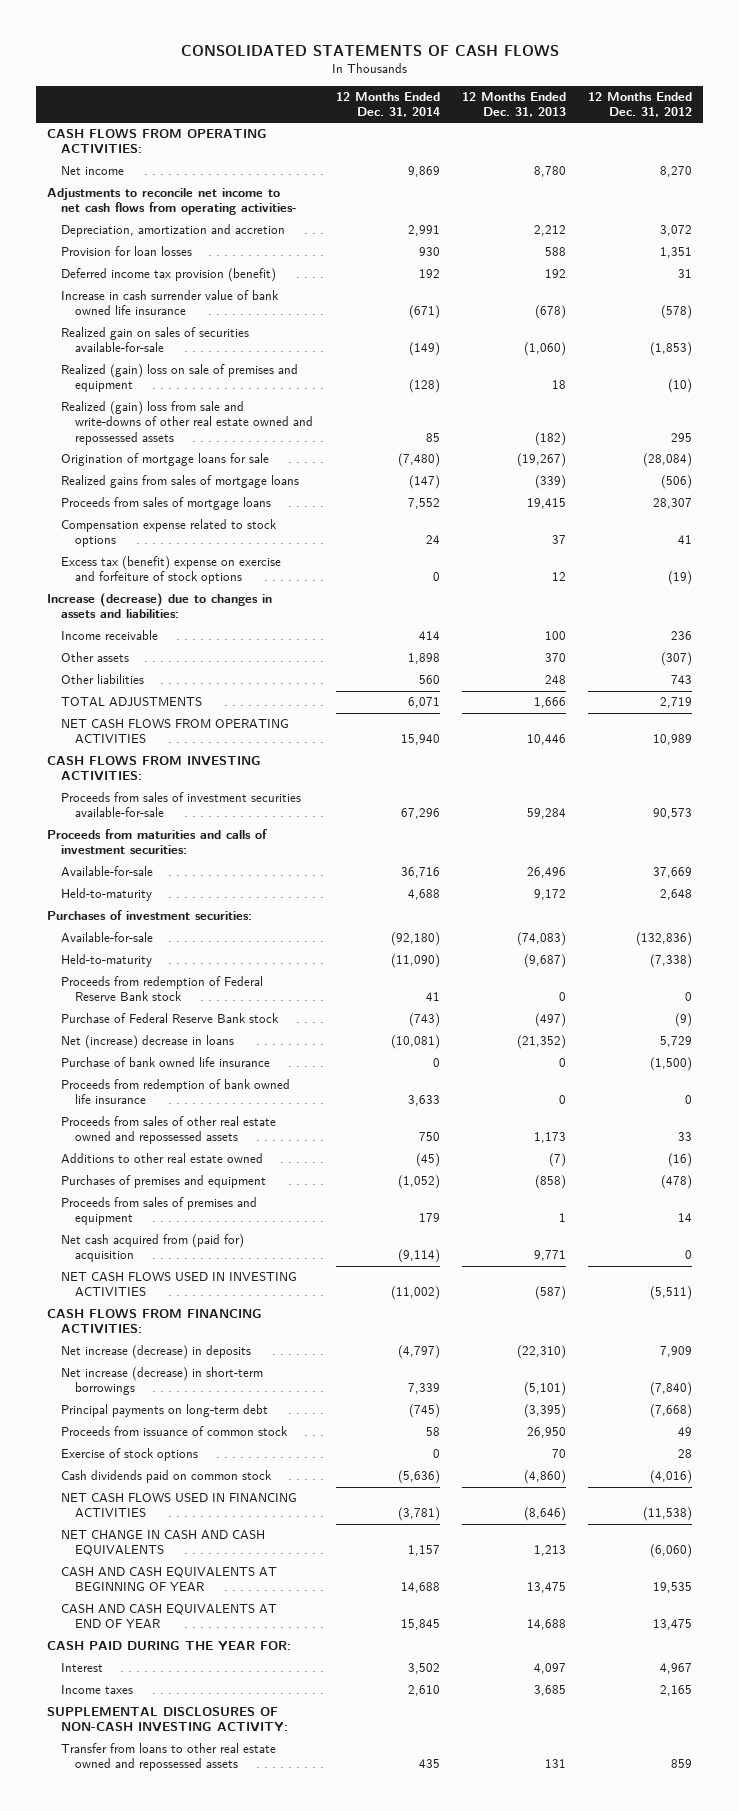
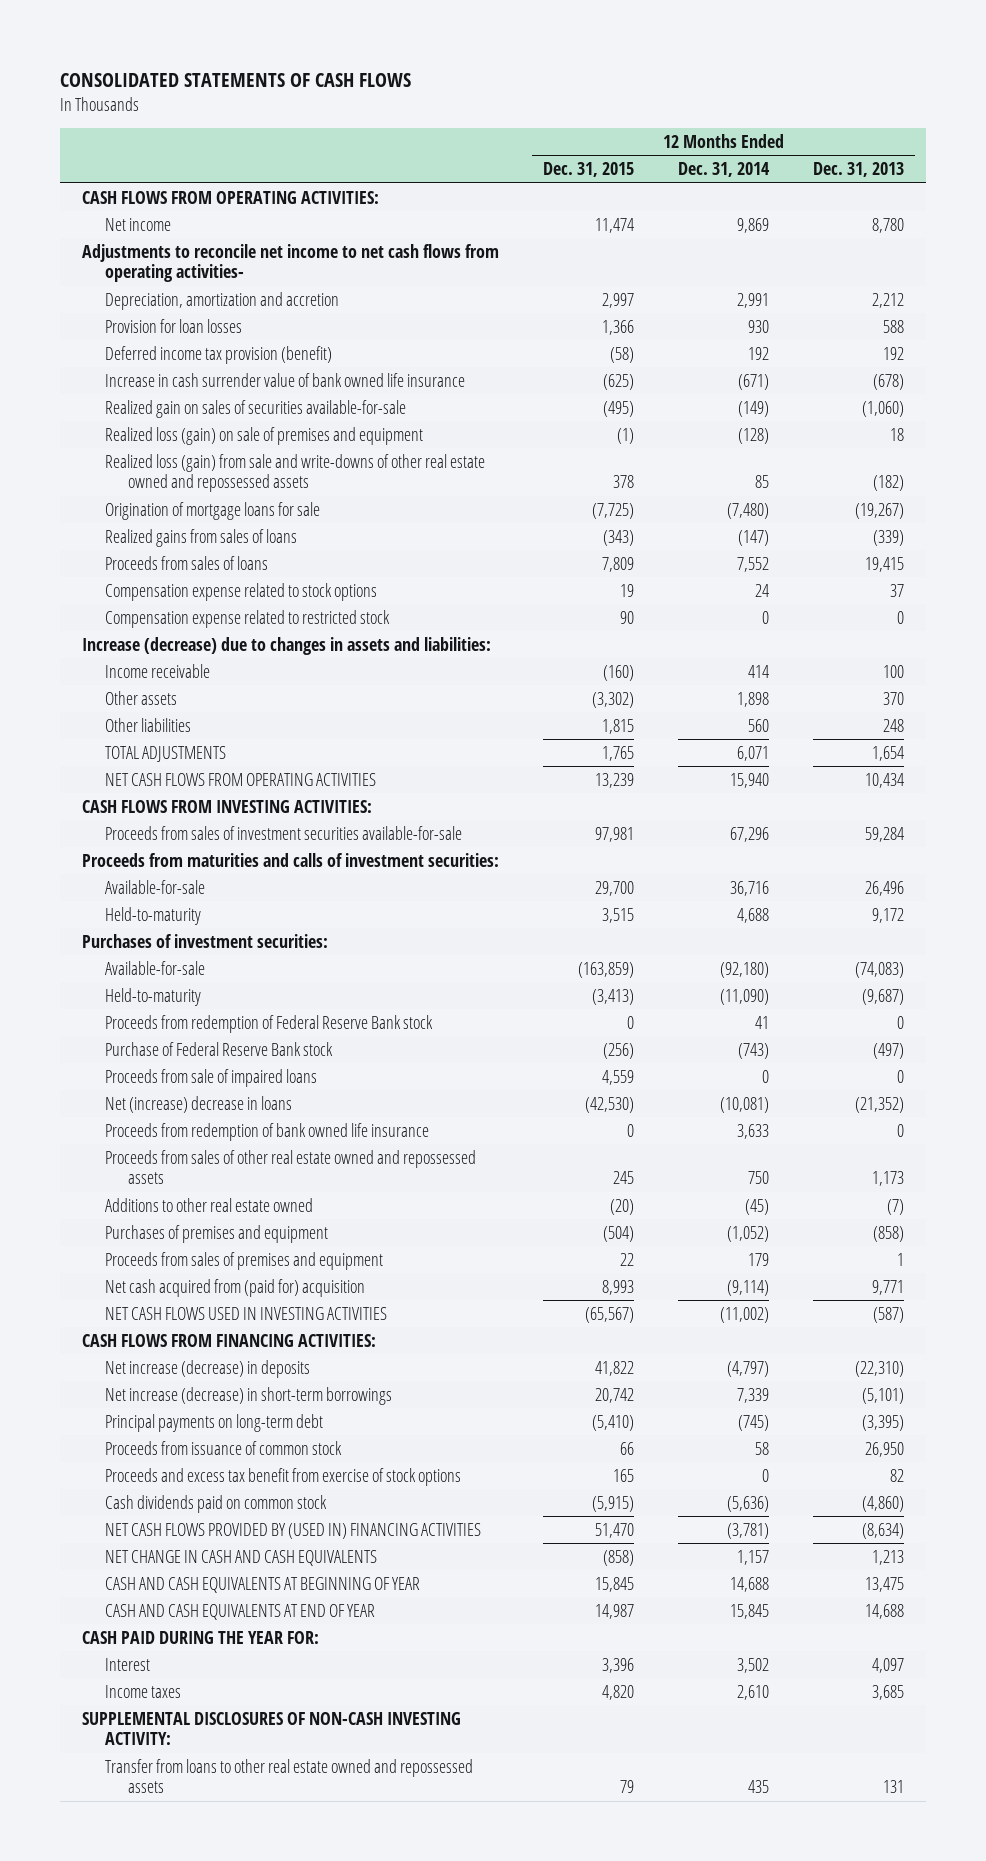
[588,91,693,118] 12 Months Ended Dec. 31, 2012 -> none
none -> [542,162,634,178] Dec. 31, 2015
[61,364,299,393] Realized (gain) loss on sale of premises and equipment -> [104,426,423,445] Realized loss (gain) on sale of premises and equipment
[61,401,314,445] Realized (gain) loss from sale and write-downs of other real estate owned and repossessed assets -> [104,453,485,493] Realized loss (gain) from sale and write-downs of other real estate owned and repossessed assets
[61,475,300,489] Realized gains from sales of mortgage loans -> [104,528,297,547] Realized gains from sales of loans
[61,497,272,511] Proceeds from sales of mortgage loans -> [104,555,268,570] Proceeds from sales of loans
[61,556,282,585] Excess tax (benefit) expense on exercise and forfeiture of stock options -> none
none -> [104,609,390,628] Compensation expense related to restricted stock
[533,697,566,709] 1,666 -> [872,745,905,761] 1,654
[526,734,566,746] 10,446 -> [865,772,905,788] 10,434
none -> [104,1068,317,1087] Proceeds from sale of impaired loans
[61,1057,271,1068] Purchase of bank owned life insurance -> none
[61,1448,199,1462] Exercise of stock options -> none
none -> [104,1467,461,1486] Proceeds and excess tax benefit from exercise of stock options
[61,1493,298,1518] NET CASH FLOWS USED IN FINANCING ACTIVITIES -> [104,1522,481,1539] NET CASH FLOWS PROVIDED BY (USED IN) FINANCING ACTIVITIES
[523,1507,566,1522] (8,646) -> [862,1522,905,1539] (8,634)

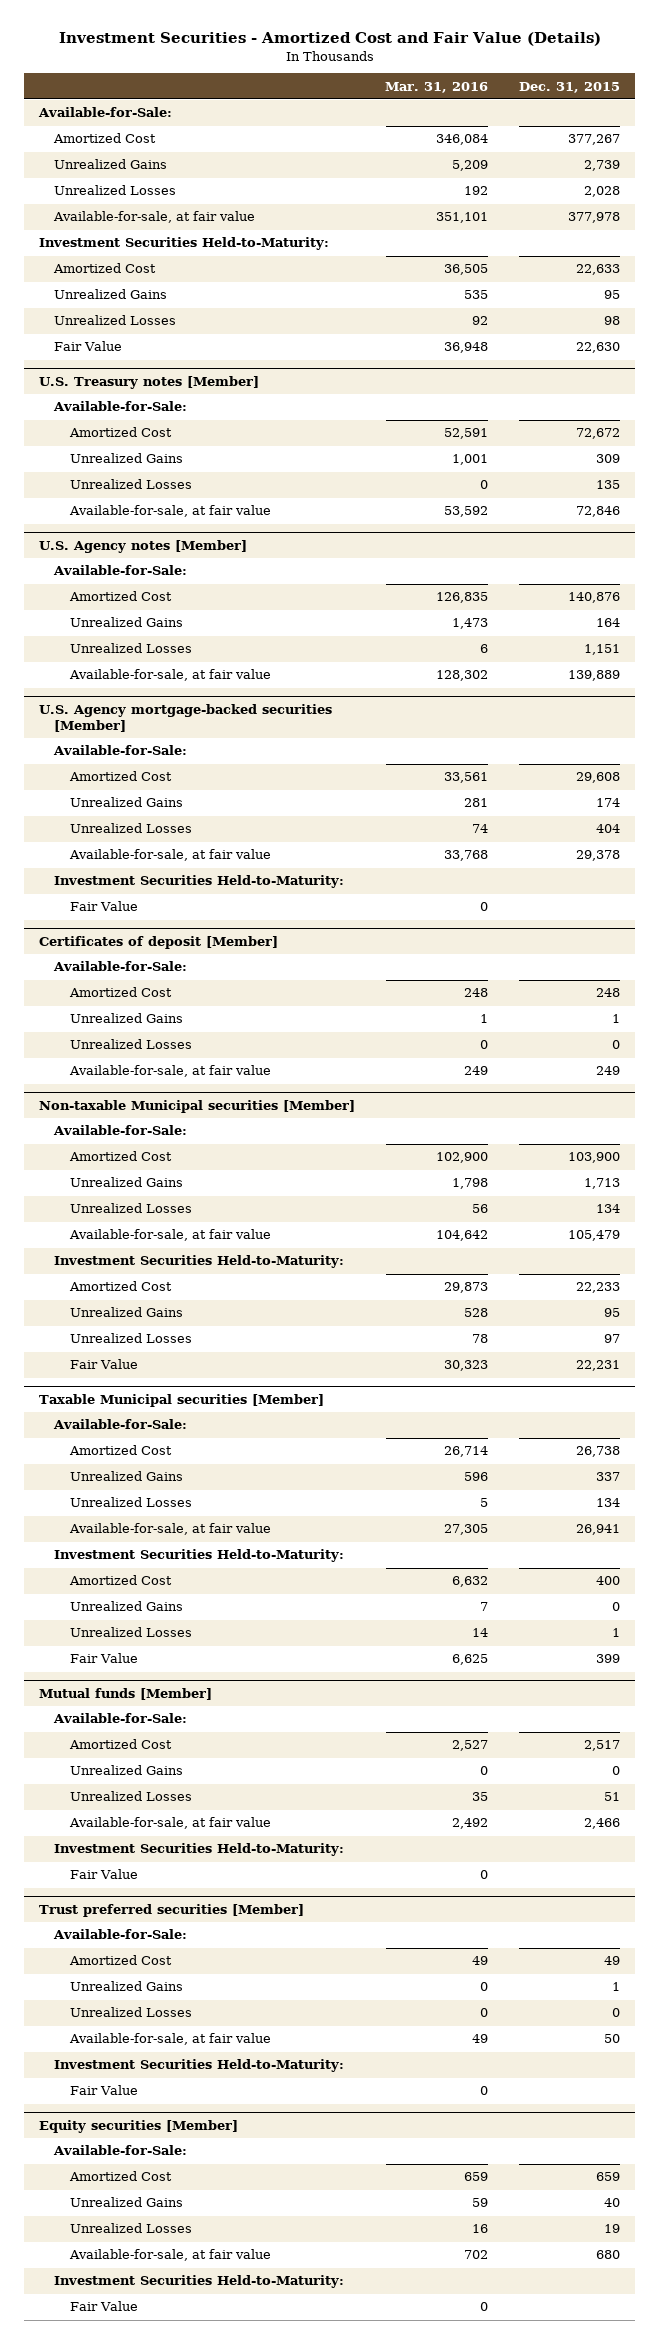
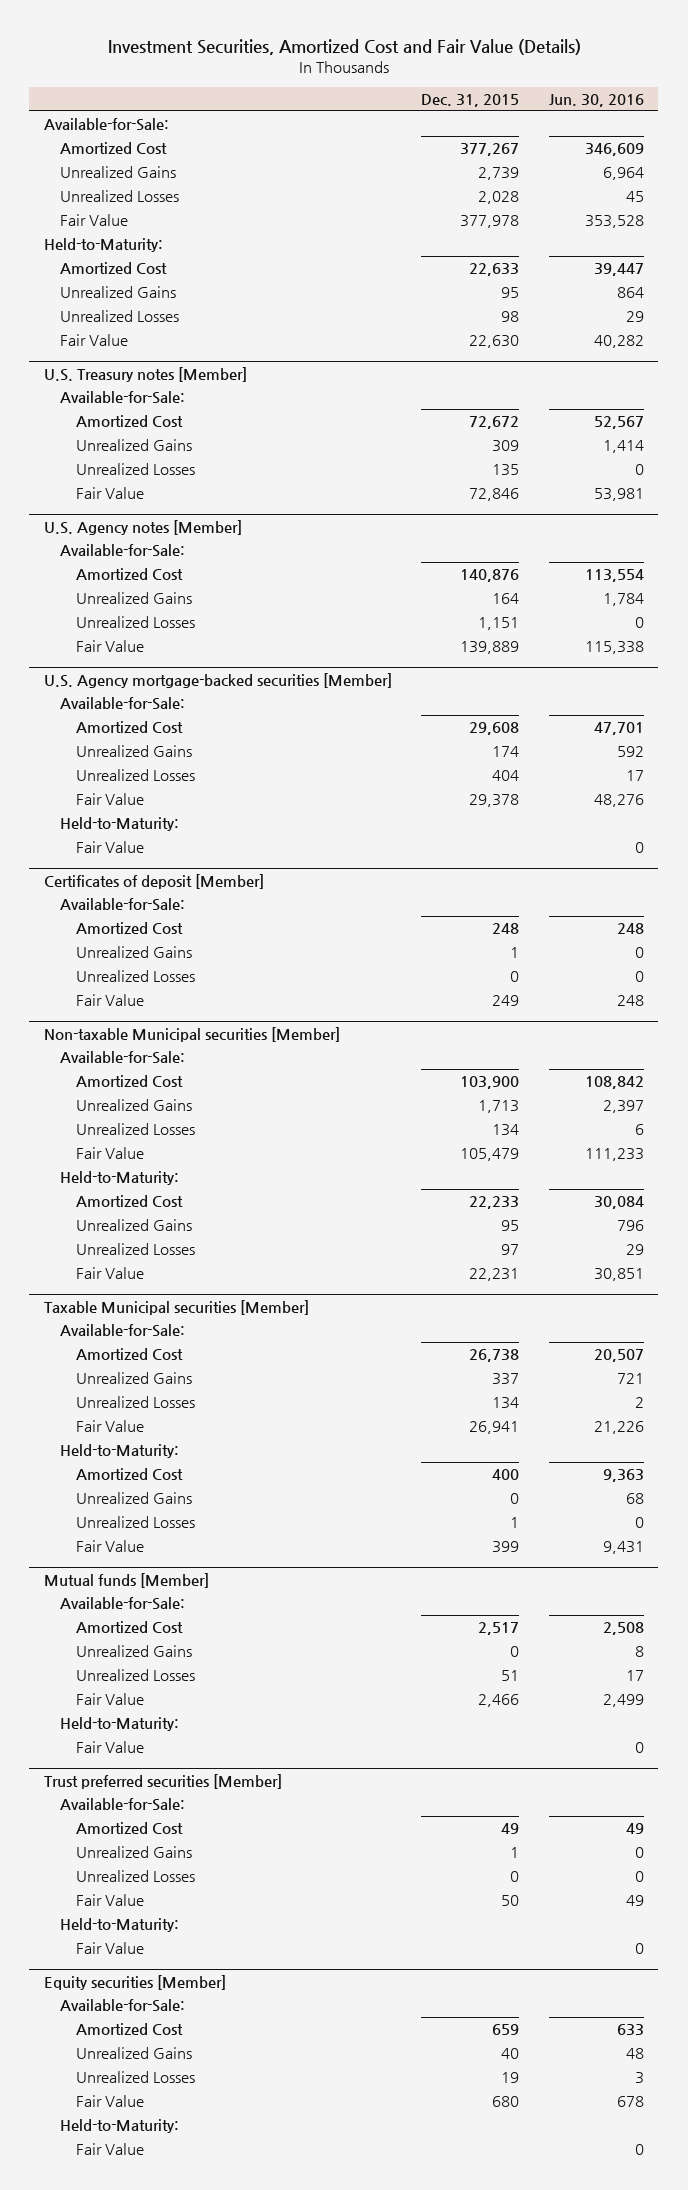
[58,32,601,47] Investment Securities - Amortized Cost and Fair Value (Details) -> [107,39,581,56] Investment Securities, Amortized Cost and Fair Value (Details)
[385,81,489,93] Mar. 31, 2016 -> none
none -> [548,93,644,107] Jun. 30, 2016
[53,211,256,224] Available-for-sale, at fair value -> [60,214,129,227] Fair Value
[39,237,330,251] Investment Securities Held-to-Maturity: -> [44,238,164,253] Held-to-Maturity:
[68,505,271,518] Available-for-sale, at fair value -> [76,487,145,500] Fair Value
[68,669,271,682] Available-for-sale, at fair value -> [76,640,145,653] Fair Value
[68,849,271,862] Available-for-sale, at fair value -> [76,793,145,806] Fair Value
[54,875,345,889] Investment Securities Held-to-Maturity: -> [60,817,180,832] Held-to-Maturity:
[68,1065,271,1078] Available-for-sale, at fair value -> [76,994,145,1007] Fair Value
[68,1229,271,1242] Available-for-sale, at fair value -> [76,1147,145,1160] Fair Value
[54,1255,345,1269] Investment Securities Held-to-Maturity: -> [60,1171,180,1186] Held-to-Maturity:
[68,1523,271,1536] Available-for-sale, at fair value -> [76,1420,145,1433] Fair Value
[54,1549,345,1563] Investment Securities Held-to-Maturity: -> [60,1444,180,1459] Held-to-Maturity:
[68,1817,271,1830] Available-for-sale, at fair value -> [76,1693,145,1706] Fair Value
[54,1843,345,1857] Investment Securities Held-to-Maturity: -> [60,1717,180,1732] Held-to-Maturity:
[68,2033,271,2046] Available-for-sale, at fair value -> [76,1894,145,1907] Fair Value
[54,2059,345,2073] Investment Securities Held-to-Maturity: -> [60,1918,180,1933] Held-to-Maturity:
[68,2249,271,2262] Available-for-sale, at fair value -> [76,2095,145,2108] Fair Value
[54,2275,345,2289] Investment Securities Held-to-Maturity: -> [60,2119,180,2134] Held-to-Maturity:

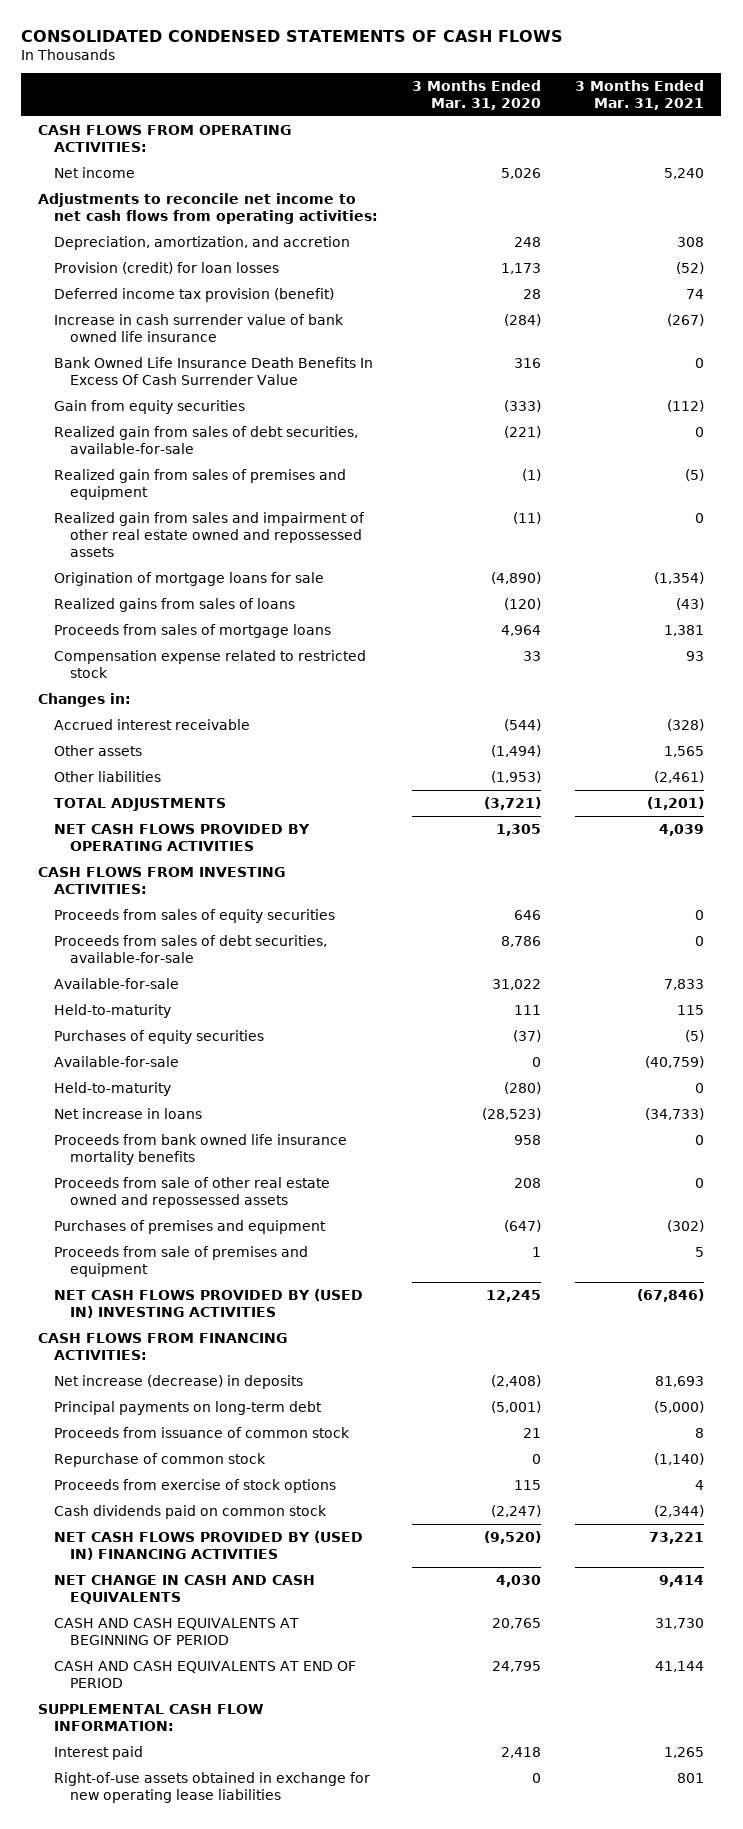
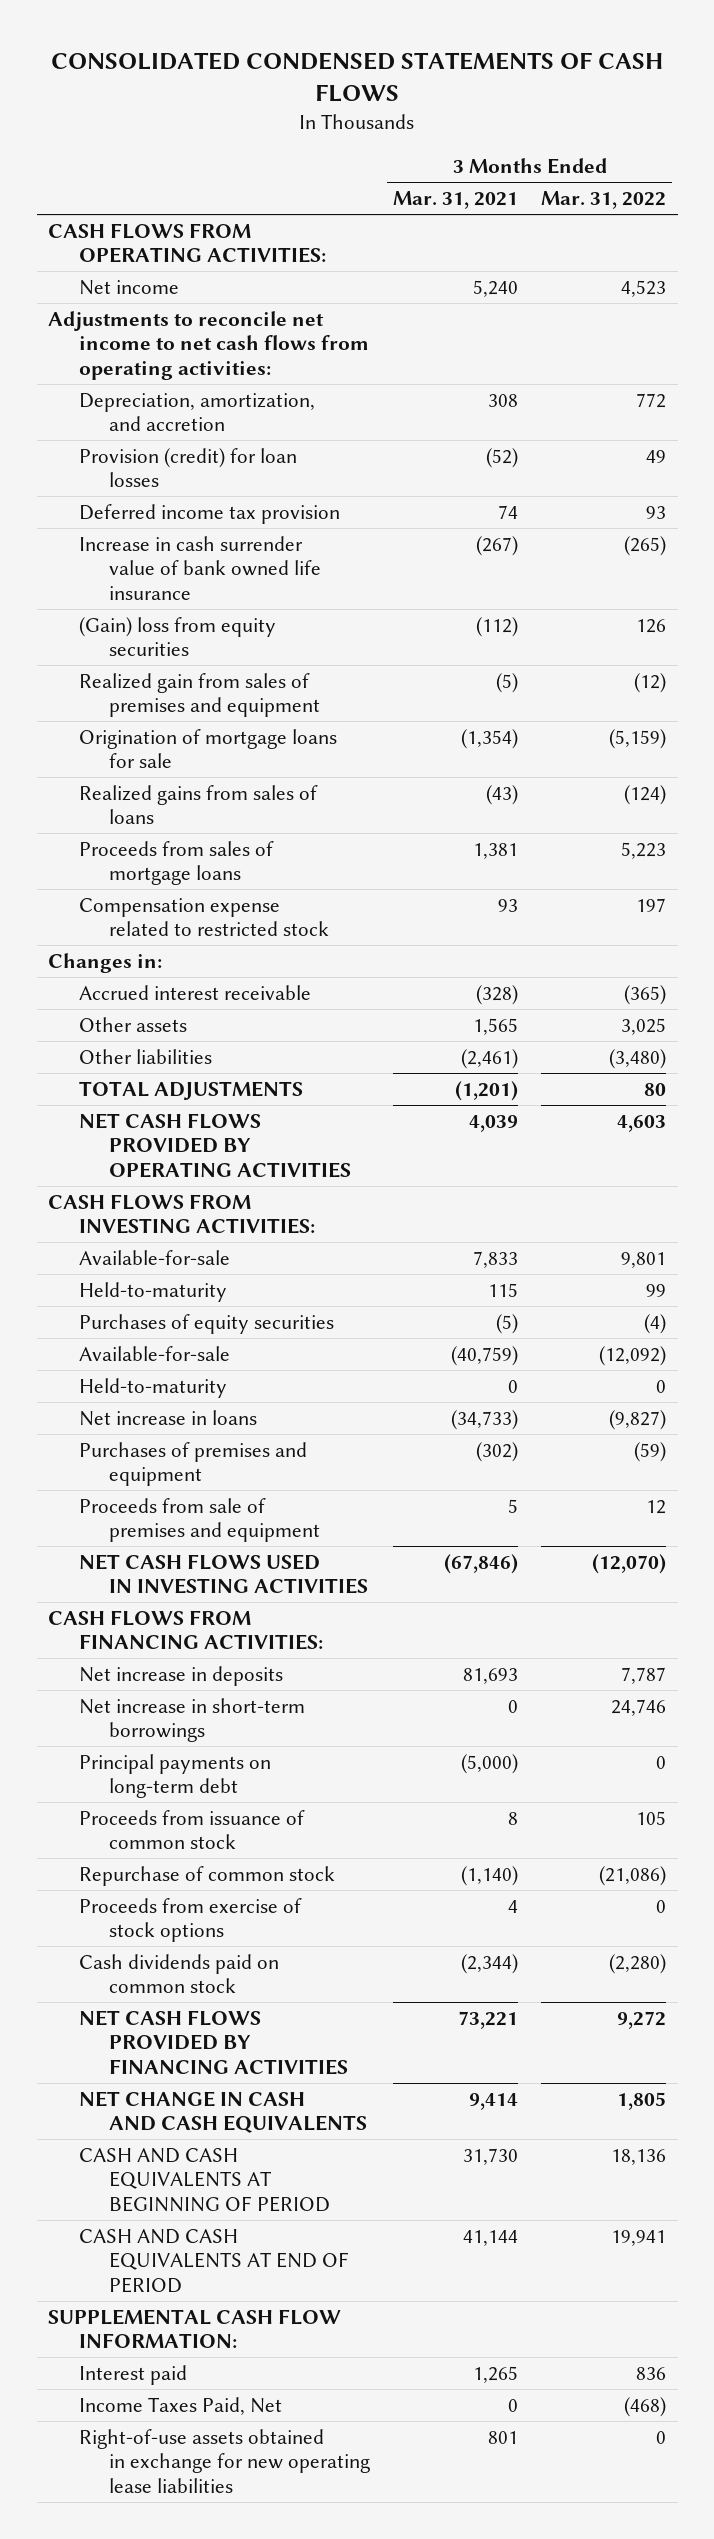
[412,79,542,110] 3 Months Ended Mar. 31, 2020 -> none
none -> [541,190,667,209] Mar. 31, 2022
[54,287,335,302] Deferred income tax provision (benefit) -> [78,503,340,524] Deferred income tax provision
[54,356,374,385] Bank Owned Life Insurance Death Benefits In Excess Of Cash Surrender Value -> none
[54,425,359,454] Realized gain from sales of debt securities, available-for-sale -> none
[54,399,246,414] Gain from equity securities -> [78,616,276,657] (Gain) loss from equity securities
[54,511,366,557] Realized gain from sales and impairment of other real estate owned and repossessed assets -> none
[54,908,336,923] Proceeds from sales of equity securities -> none
[54,934,328,963] Proceeds from sales of debt securities, available-for-sale -> none
[54,1133,348,1165] Proceeds from bank owned life insurance mortality benefits -> none
[54,1176,331,1208] Proceeds from sale of other real estate owned and repossessed assets -> none
[54,1288,364,1318] NET CASH FLOWS PROVIDED BY (USED IN) INVESTING ACTIVITIES -> [78,1553,369,1595] NET CASH FLOWS USED IN INVESTING ACTIVITIES
[54,1374,304,1389] Net increase (decrease) in deposits -> [78,1665,283,1686] Net increase in deposits
none -> [78,1697,305,1743] Net increase in short-term borrowings
[54,1530,364,1560] NET CASH FLOWS PROVIDED BY (USED IN) FINANCING ACTIVITIES -> [78,2009,349,2075] NET CASH FLOWS PROVIDED BY FINANCING ACTIVITIES
none -> [78,2396,282,2415] Income Taxes Paid, Net

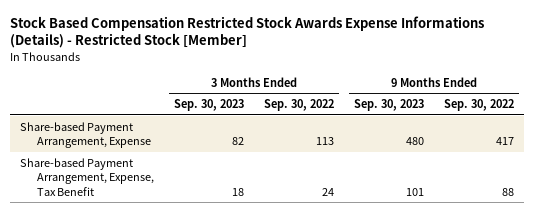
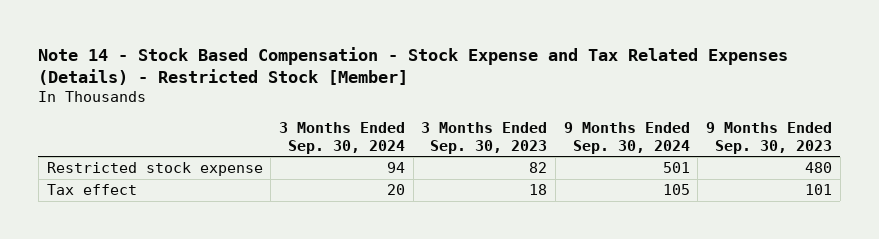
[10,15,485,49] Stock Based Compensation Restricted Stock Awards Expense Informations (Details) - Restricted Stock [Member] -> [38,46,789,85] Note 14 - Stock Based Compensation - Stock Expense and Tax Related Expenses (Details) - Restricted Stock [Member]
[264,99,335,112] Sep. 30, 2022 -> none
[444,99,515,112] Sep. 30, 2022 -> none
none -> [278,121,405,154] 3 Months Ended Sep. 30, 2024
none -> [563,121,690,154] 9 Months Ended Sep. 30, 2024
[20,121,151,149] Share-based Payment Arrangement, Expense -> [46,162,263,177] Restricted stock expense
[20,157,154,196] Share-based Payment Arrangement, Expense, Tax Benefit -> [46,184,137,196] Tax effect

